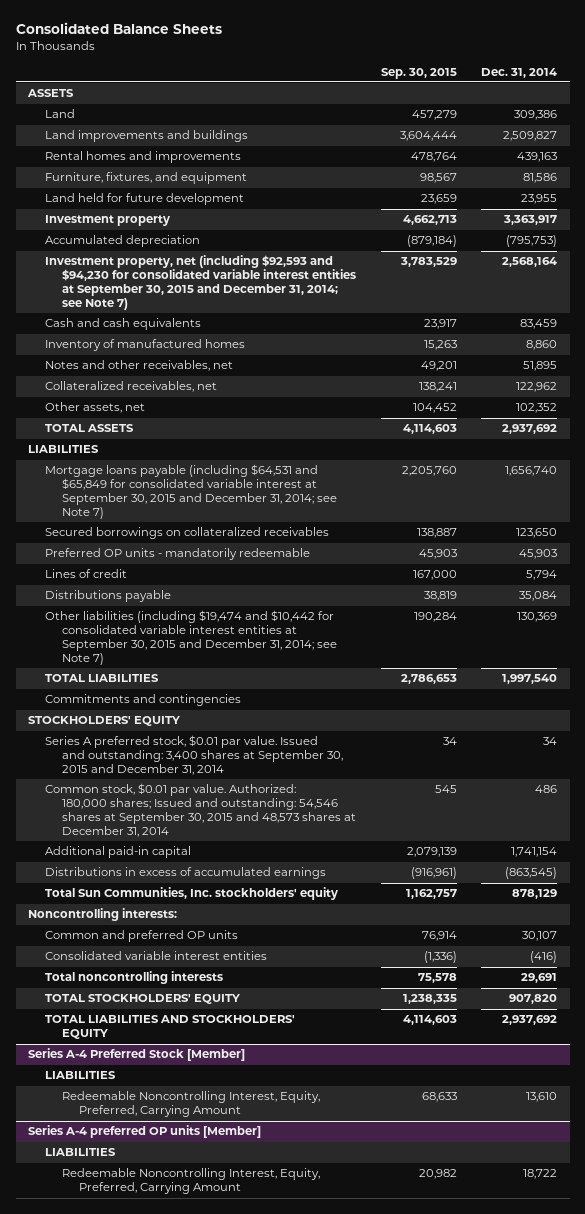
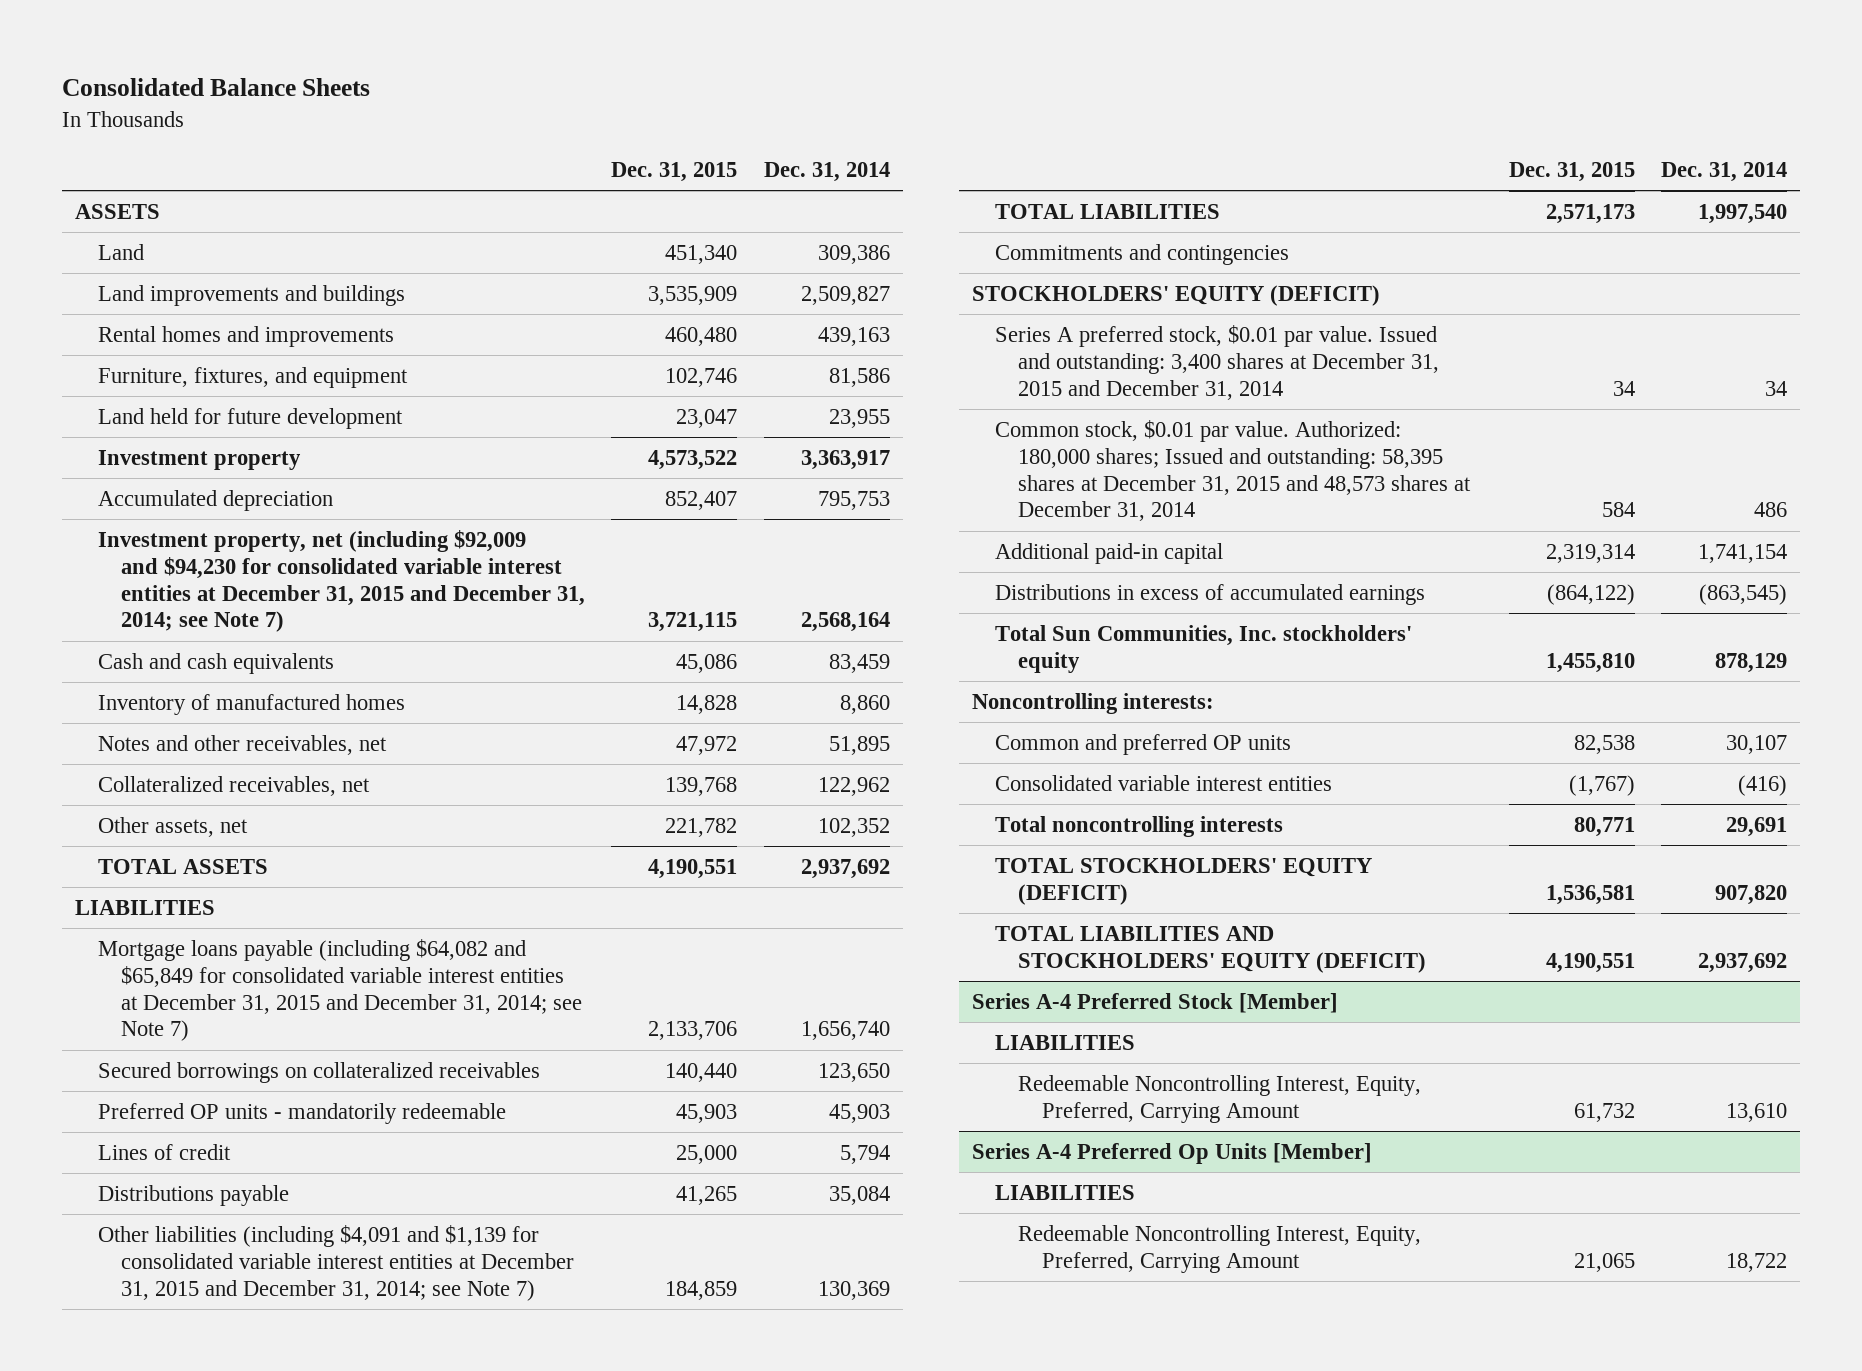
[380,67,457,79] Sep. 30, 2015 -> none
none -> [611,161,738,182] Dec. 31, 2015
[506,235,558,248] (795,753) -> [817,490,890,510] 795,753
[44,255,356,311] Investment property, net (including $92,593 and $94,230 for consolidated variable interest entities at September 30, 2015 and December 31, 2014; see Note 7) -> [98,529,586,633] Investment property, net (including $92,009 and $94,230 for consolidated variable interest entities at December 31, 2015 and December 31, 2014; see Note 7)
[44,464,337,520] Mortgage loans payable (including $64,531 and $65,849 for consolidated variable interest at September 30, 2015 and December 31, 2014; see Note 7) -> [98,938,583,1042] Mortgage loans payable (including $64,082 and $65,849 for consolidated variable interest entities at December 31, 2015 and December 31, 2014; see Note 7)
[44,610,337,666] Other liabilities (including $19,474 and $10,442 for consolidated variable interest entities at September 30, 2015 and December 31, 2014; see Note 7) -> [98,1224,575,1301] Other liabilities (including $4,091 and $1,139 for consolidated variable interest entities at December 31, 2015 and December 31, 2014; see Note 7)
[27,716,180,727] STOCKHOLDERS' EQUITY -> [971,284,1380,306] STOCKHOLDERS' EQUITY (DEFICIT)
[44,735,343,776] Series A preferred stock, $0.01 par value. Issued and outstanding: 3,400 shares at September 30, 2015 and December 31, 2014 -> [995,324,1440,400] Series A preferred stock, $0.01 par value. Issued and outstanding: 3,400 shares at December 31, 2015 and December 31, 2014
[44,783,356,838] Common stock, $0.01 par value. Authorized: 180,000 shares; Issued and outstanding: 54,546 shares at September 30, 2015 and 48,573 shares at December 31, 2014 -> [995,419,1472,522] Common stock, $0.01 par value. Authorized: 180,000 shares; Issued and outstanding: 58,395 shares at December 31, 2015 and 48,573 shares at December 31, 2014
[44,994,240,1005] TOTAL STOCKHOLDERS' EQUITY -> [995,857,1373,905] TOTAL STOCKHOLDERS' EQUITY (DEFICIT)
[44,1015,295,1040] TOTAL LIABILITIES AND STOCKHOLDERS' EQUITY -> [995,925,1427,973] TOTAL LIABILITIES AND STOCKHOLDERS' EQUITY (DEFICIT)
[27,1125,261,1139] Series A-4 preferred OP units [Member] -> [971,1142,1372,1164] Series A-4 Preferred Op Units [Member]

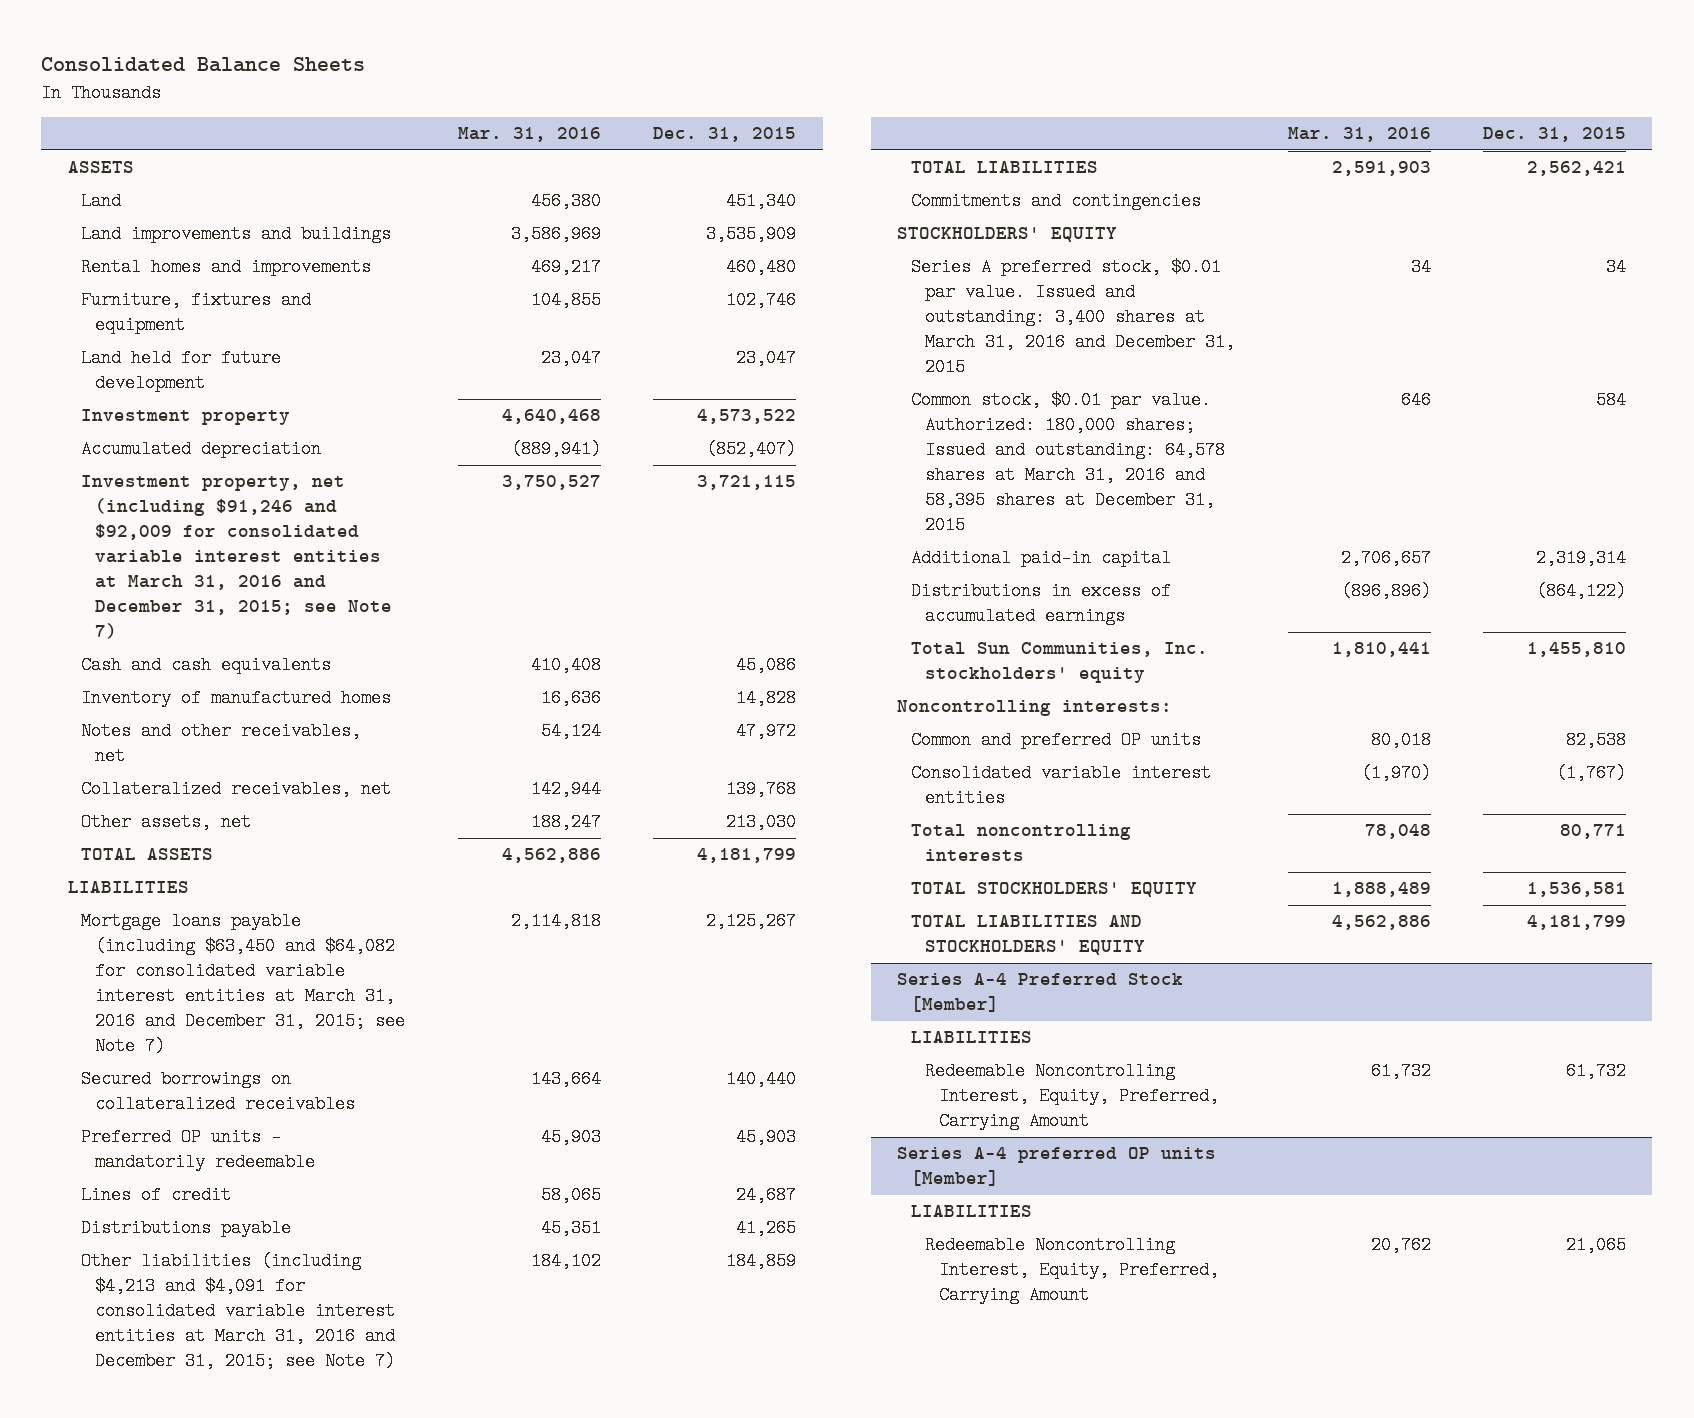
[763,161,890,182] Dec. 31, 2014 -> none
none -> [457,127,601,143] Mar. 31, 2016
[98,366,409,388] Furniture, fixtures, and equipment -> [81,291,312,335] Furniture, fixtures and equipment
[665,490,738,510] 852,407 -> [706,440,797,459] (852,407)
[98,529,586,633] Investment property, net (including $92,009 and $94,230 for consolidated variable interest entities at December 31, 2015 and December 31, 2014; see Note 7) -> [81,475,393,640] Investment property, net (including $91,246 and $92,009 for consolidated variable interest entities at March 31, 2016 and December 31, 2015; see Note 7)
[665,817,738,837] 221,782 -> [726,813,797,832] 213,030
[648,858,738,879] 4,190,551 -> [697,848,797,864] 4,181,799
[98,938,583,1042] Mortgage loans payable (including $64,082 and $65,849 for consolidated variable interest entities at December 31, 2015 and December 31, 2014; see Note 7) -> [81,912,406,1056] Mortgage loans payable (including $63,450 and $64,082 for consolidated variable interest entities at March 31, 2016 and December 31, 2015; see Note 7)
[648,1021,738,1041] 2,133,706 -> [706,912,797,931] 2,125,267
[676,1144,738,1164] 25,000 -> [736,1186,797,1205] 24,687
[98,1224,575,1301] Other liabilities (including $4,091 and $1,139 for consolidated variable interest entities at December 31, 2015 and December 31, 2014; see Note 7) -> [81,1252,396,1371] Other liabilities (including $4,213 and $4,091 for consolidated variable interest entities at March 31, 2016 and December 31, 2015; see Note 7)
[1545,203,1635,224] 2,571,173 -> [1527,161,1627,177] 2,562,421
[971,284,1380,306] STOCKHOLDERS' EQUITY (DEFICIT) -> [897,227,1118,243] STOCKHOLDERS' EQUITY
[995,324,1440,400] Series A preferred stock, $0.01 par value. Issued and outstanding: 3,400 shares at December 31, 2015 and December 31, 2014 -> [911,258,1236,377] Series A preferred stock, $0.01 par value. Issued and outstanding: 3,400 shares at March 31, 2016 and December 31, 2015
[995,419,1472,522] Common stock, $0.01 par value. Authorized: 180,000 shares; Issued and outstanding: 58,395 shares at December 31, 2015 and 48,573 shares at December 31, 2014 -> [911,391,1226,535] Common stock, $0.01 par value. Authorized: 180,000 shares; Issued and outstanding: 64,578 shares at March 31, 2016 and 58,395 shares at December 31, 2015
[995,857,1373,905] TOTAL STOCKHOLDERS' EQUITY (DEFICIT) -> [911,882,1198,898] TOTAL STOCKHOLDERS' EQUITY
[995,925,1427,973] TOTAL LIABILITIES AND STOCKHOLDERS' EQUITY (DEFICIT) -> [911,915,1146,956] TOTAL LIABILITIES AND STOCKHOLDERS' EQUITY
[1545,952,1635,973] 4,190,551 -> [1527,915,1627,931] 4,181,799
[971,1142,1372,1164] Series A-4 Preferred Op Units [Member] -> [897,1147,1217,1187] Series A-4 preferred OP units [Member]

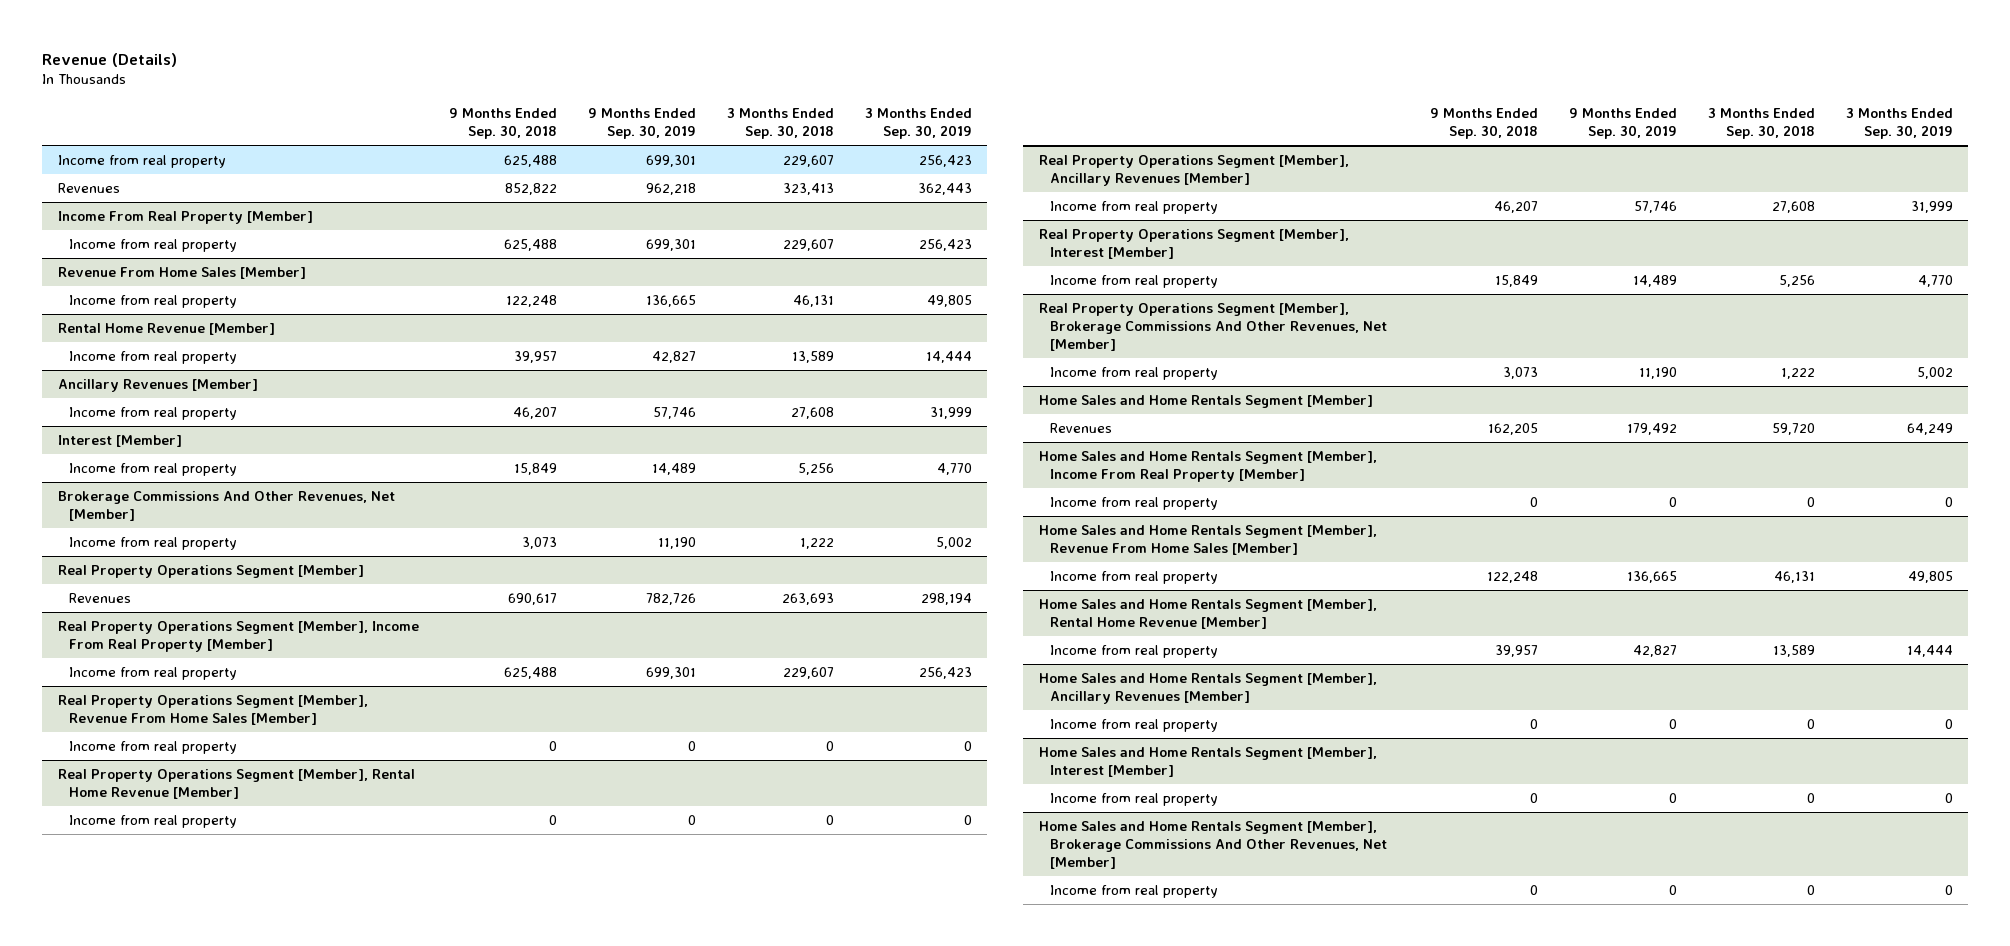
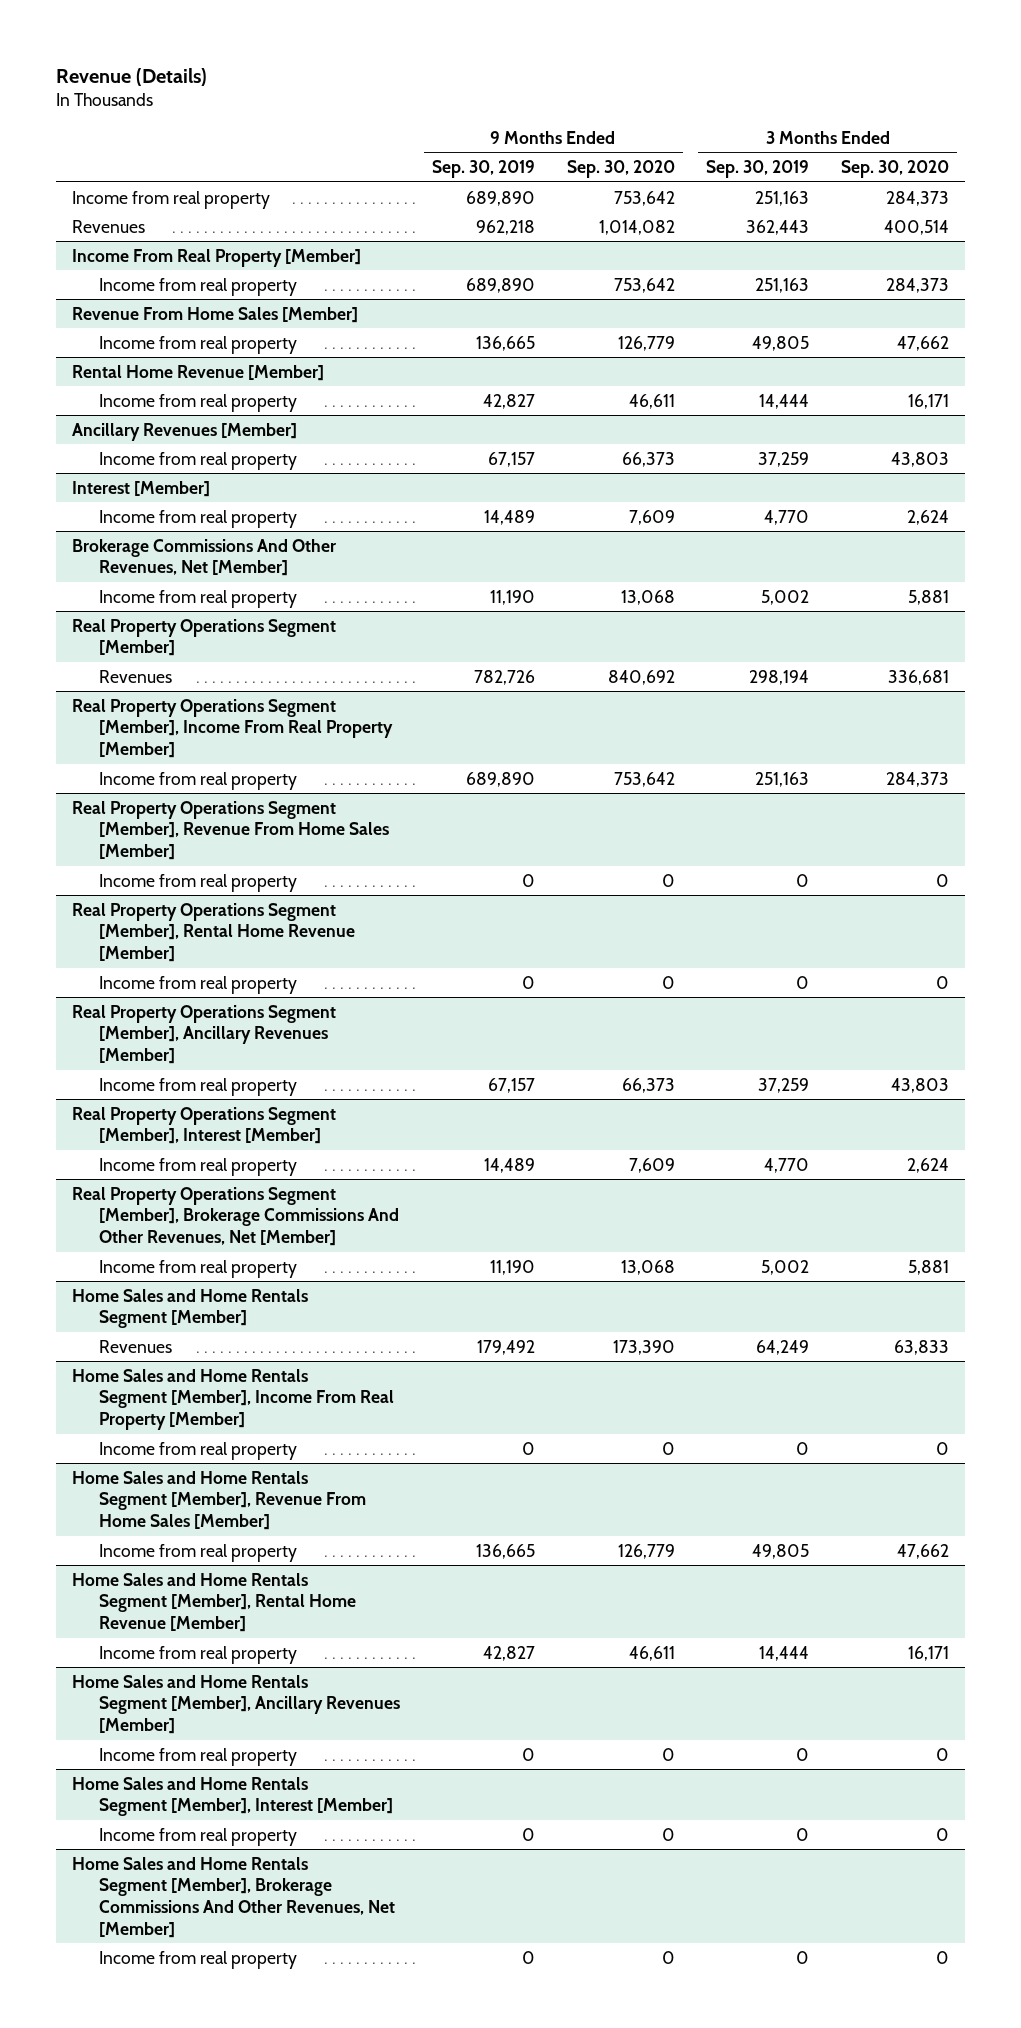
[449,107,558,140] 9 Months Ended Sep. 30, 2018 -> none
[726,107,834,140] 3 Months Ended Sep. 30, 2018 -> none
none -> [566,160,675,179] Sep. 30, 2020
none -> [841,160,950,179] Sep. 30, 2020
[646,154,697,167] 699,301 -> [465,190,535,206] 689,890
[918,154,972,167] 256,423 -> [755,190,810,206] 251,163
[646,238,697,251] 699,301 -> [465,277,535,293] 689,890
[918,238,972,251] 256,423 -> [755,277,810,293] 251,163
[653,406,697,419] 57,746 -> [487,451,535,467] 67,157
[929,406,972,419] 31,999 -> [758,451,810,467] 37,259
[646,666,697,679] 699,301 -> [465,771,535,787] 689,890
[918,666,972,679] 256,423 -> [755,771,810,787] 251,163
[1634,200,1678,213] 57,746 -> [487,1077,535,1093] 67,157
[1910,200,1953,213] 31,999 -> [758,1077,810,1093] 37,259

